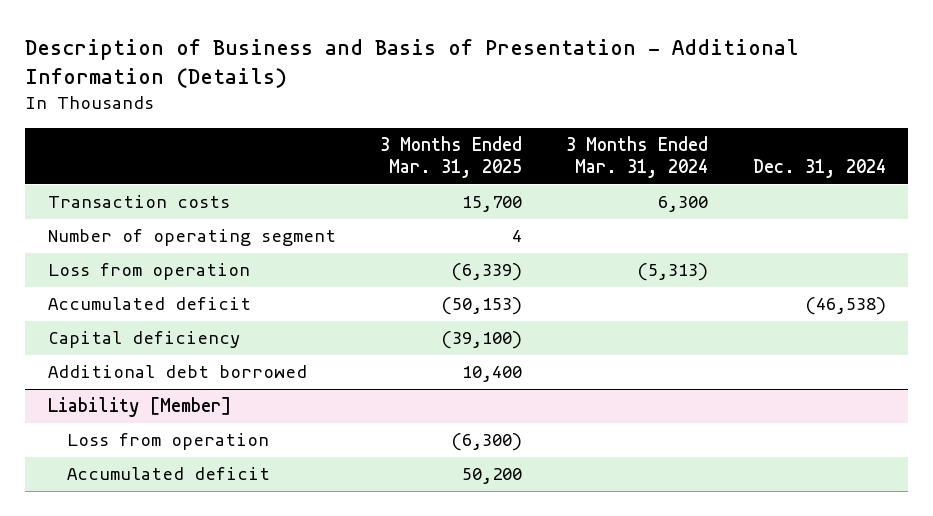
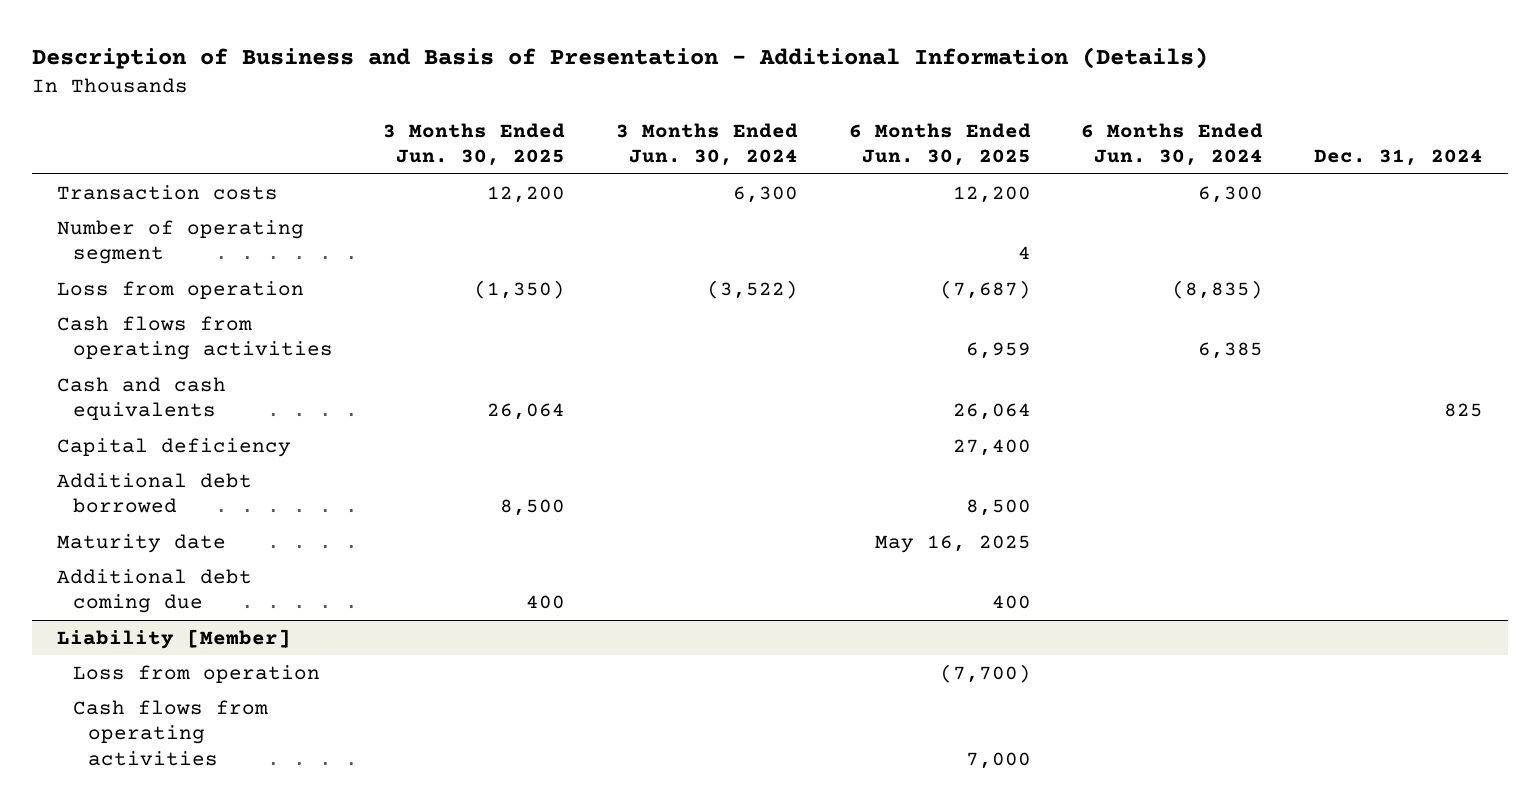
[379,136,522,179] 3 Months Ended Mar. 31, 2025 -> none
[566,136,709,179] 3 Months Ended Mar. 31, 2024 -> none
none -> [383,122,566,167] 3 Months Ended Jun. 30, 2025
none -> [616,122,799,167] 3 Months Ended Jun. 30, 2024
none -> [848,122,1031,167] 6 Months Ended Jun. 30, 2025
none -> [1081,122,1264,167] 6 Months Ended Jun. 30, 2024
[47,297,251,311] Accumulated deficit -> none
none -> [57,315,333,361] Cash flows from operating activities
none -> [57,376,227,421] Cash and cash equivalents
none -> [57,533,227,553] Maturity date
none -> [57,568,253,614] Additional debt coming due
[66,467,270,481] Accumulated deficit -> none
none -> [72,699,268,766] Cash flows from operating activities

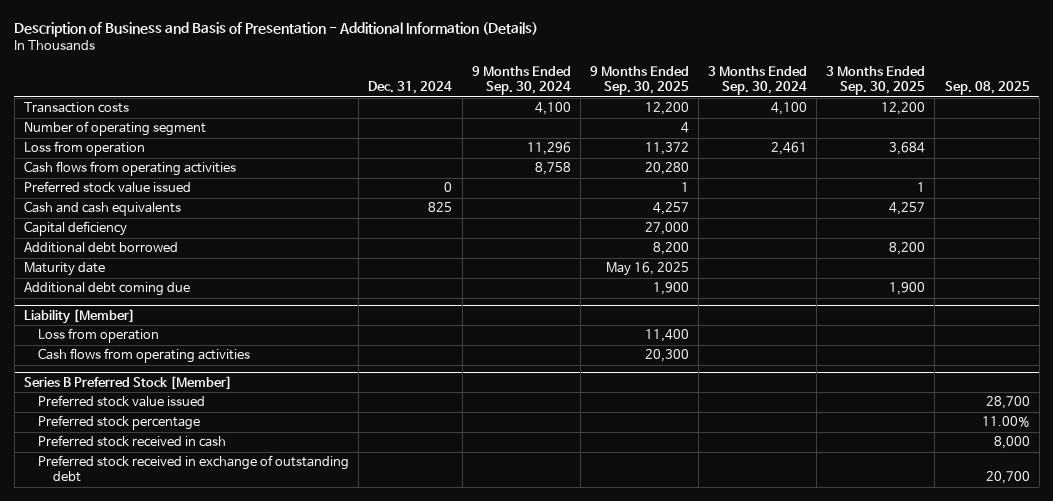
[383,122,566,167] 3 Months Ended Jun. 30, 2025 -> none
[616,122,799,167] 3 Months Ended Jun. 30, 2024 -> none
[848,122,1031,167] 6 Months Ended Jun. 30, 2025 -> none
[1081,122,1264,167] 6 Months Ended Jun. 30, 2024 -> none
none -> [471,66,571,96] 9 Months Ended Sep. 30, 2024
none -> [589,66,689,96] 9 Months Ended Sep. 30, 2025
none -> [708,66,808,96] 3 Months Ended Sep. 30, 2024
none -> [826,66,926,96] 3 Months Ended Sep. 30, 2025
none -> [944,81,1030,96] Sep. 08, 2025
none -> [23,181,191,194] Preferred stock value issued
none -> [23,375,232,390] Series B Preferred Stock [Member]
none -> [38,395,206,408] Preferred stock value issued
none -> [38,415,201,431] Preferred stock percentage
none -> [38,435,227,448] Preferred stock received in cash
none -> [38,455,350,483] Preferred stock received in exchange of outstanding debt

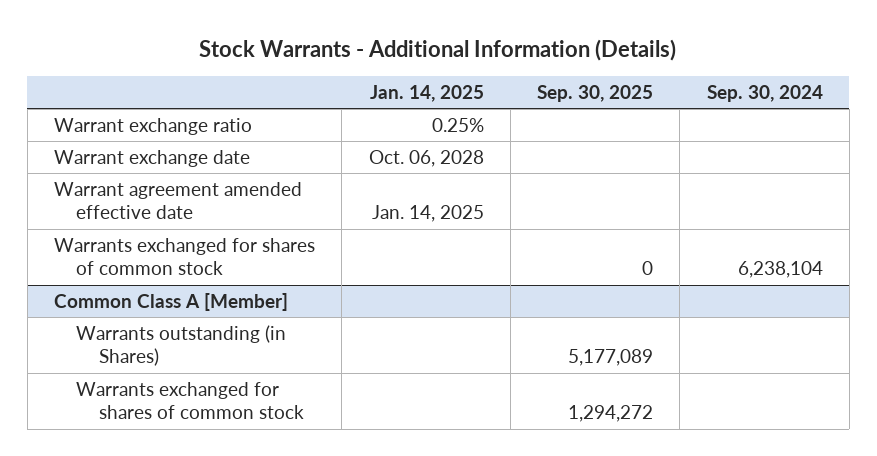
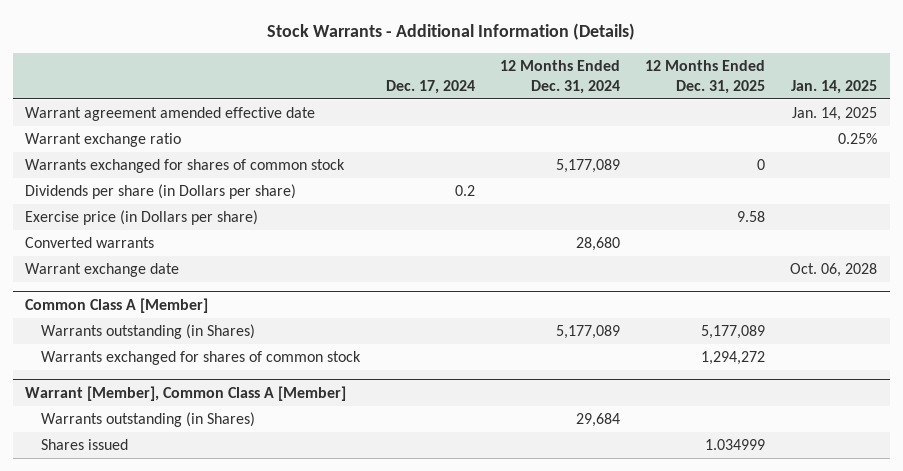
[537,85,654,103] Sep. 30, 2025 -> none
[706,85,823,103] Sep. 30, 2024 -> none
none -> [385,80,475,95] Dec. 17, 2024
none -> [499,60,620,95] 12 Months Ended Dec. 31, 2024
none -> [645,60,766,95] 12 Months Ended Dec. 31, 2025
[54,118,253,136] Warrant exchange ratio -> [25,133,182,148] Warrant exchange ratio
none -> [25,184,297,200] Dividends per share (in Dollars per share)
none -> [25,210,259,226] Exercise price (in Dollars per share)
none -> [25,237,155,249] Converted warrants
[54,150,251,168] Warrant exchange date -> [25,263,180,278] Warrant exchange date
none -> [25,386,347,402] Warrant [Member], Common Class A [Member]
none -> [41,412,256,428] Warrants outstanding (in Shares)
none -> [41,439,129,451] Shares issued

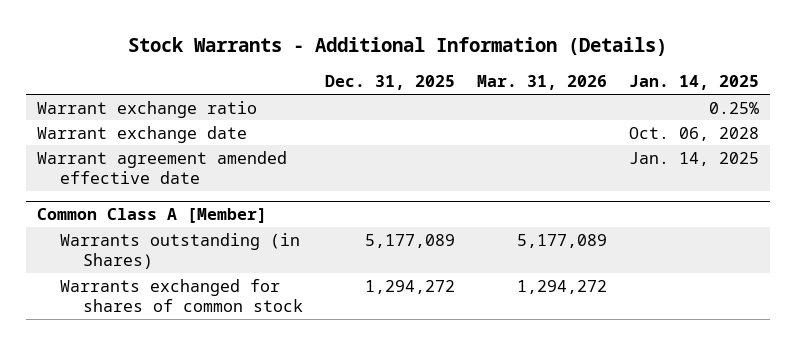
[385,80,475,95] Dec. 17, 2024 -> none
[499,60,620,95] 12 Months Ended Dec. 31, 2024 -> none
[645,60,766,95] 12 Months Ended Dec. 31, 2025 -> none
none -> [324,75,455,91] Dec. 31, 2025
none -> [477,75,608,91] Mar. 31, 2026
[25,159,346,174] Warrants exchanged for shares of common stock -> none
[25,184,297,200] Dividends per share (in Dollars per share) -> none
[25,210,259,226] Exercise price (in Dollars per share) -> none
[25,237,155,249] Converted warrants -> none
[25,107,316,122] Warrant agreement amended effective date -> [37,150,288,185] Warrant agreement amended effective date
[25,386,347,402] Warrant [Member], Common Class A [Member] -> none
[41,412,256,428] Warrants outstanding (in Shares) -> none
[41,439,129,451] Shares issued -> none

